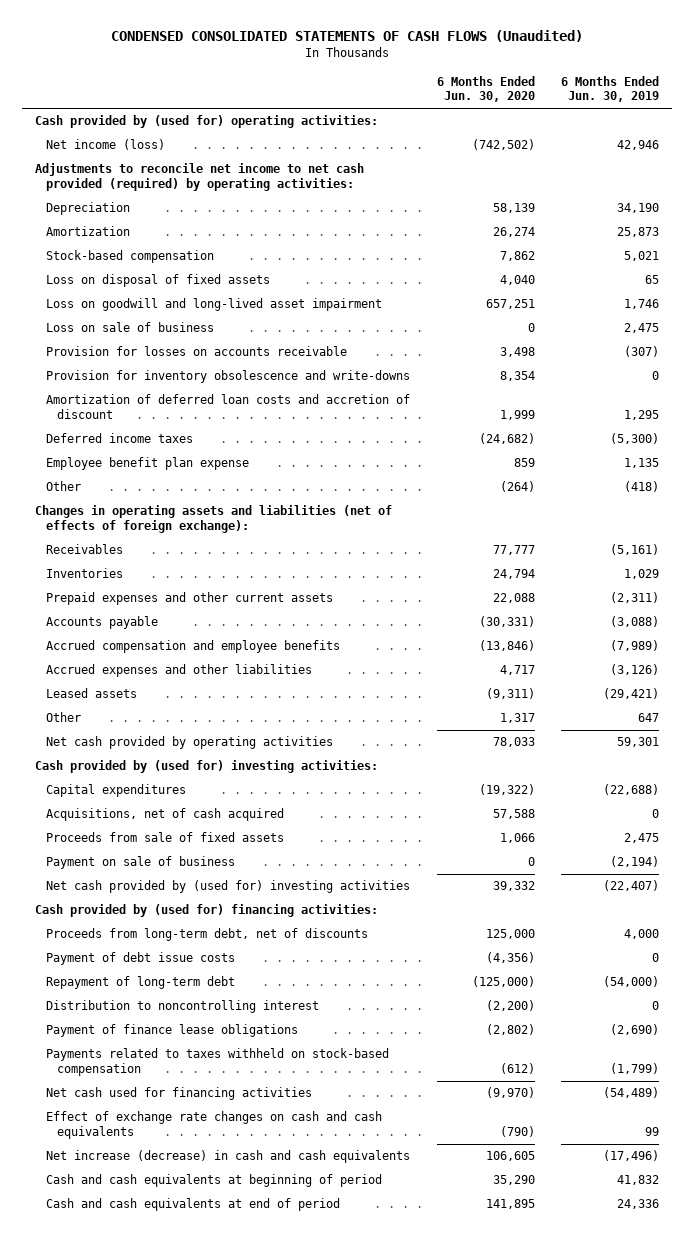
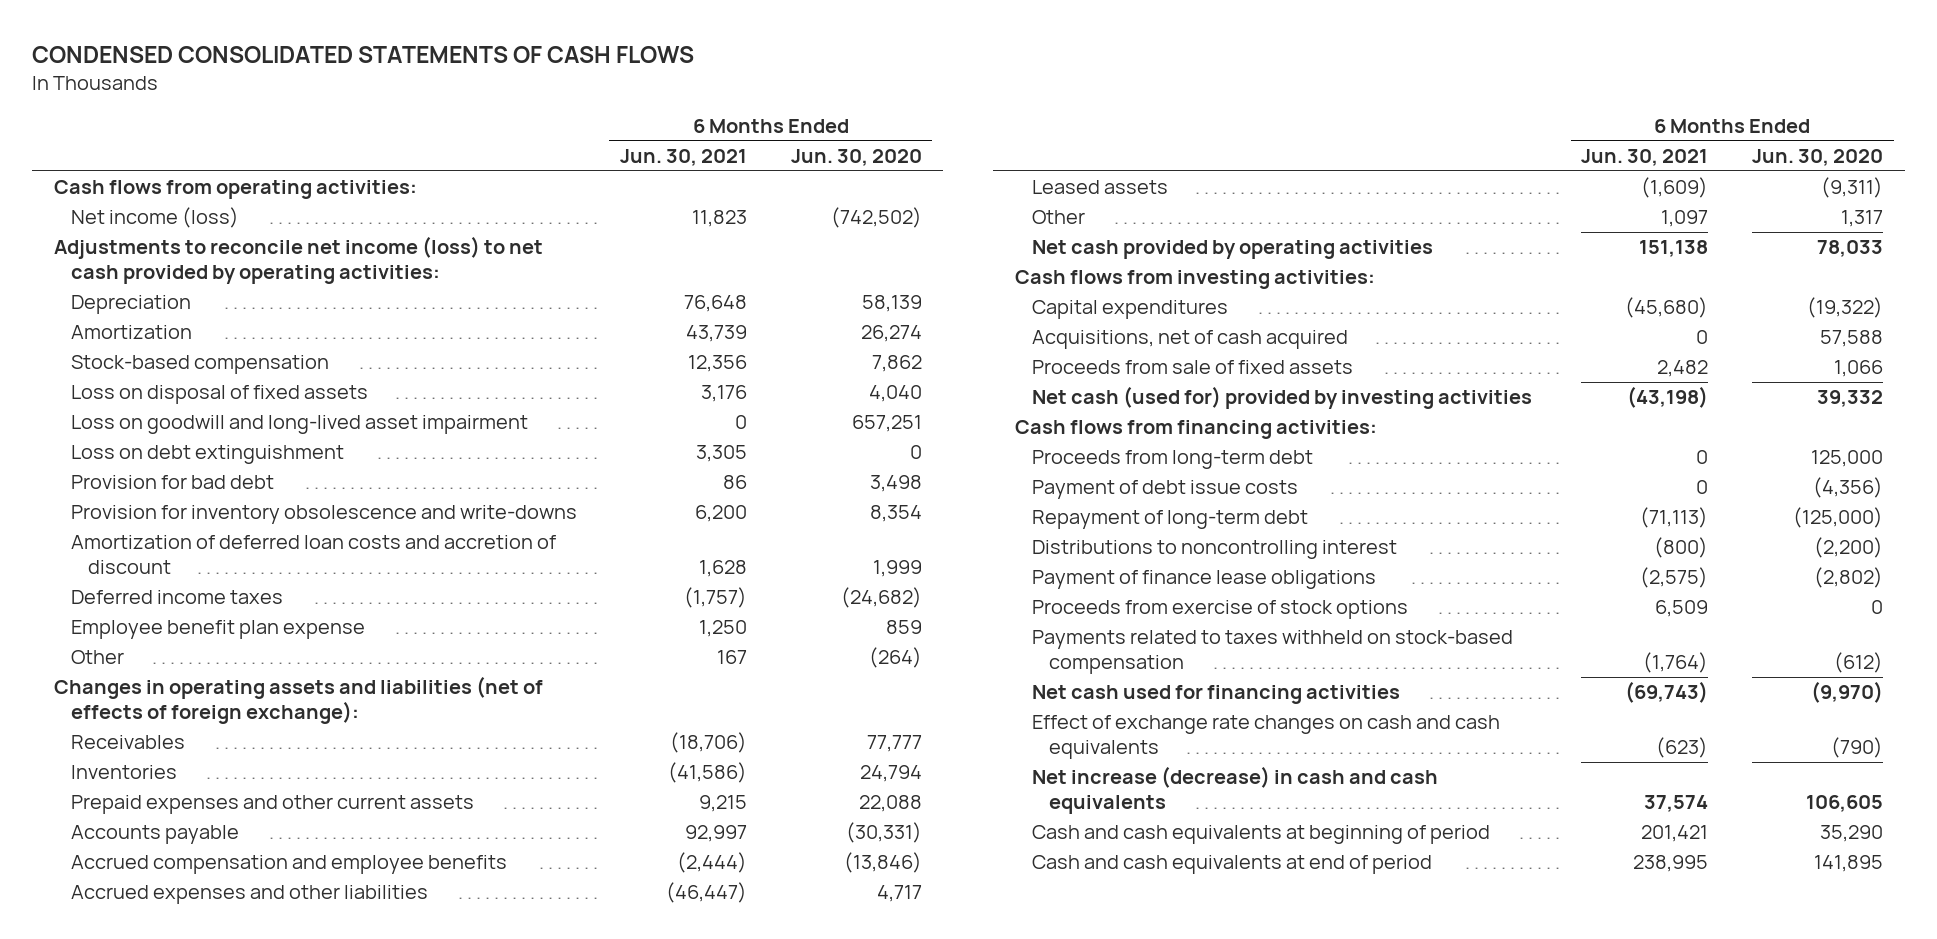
[111,30,584,43] CONDENSED CONSOLIDATED STATEMENTS OF CASH FLOWS (Unaudited) -> [32,46,695,64] CONDENSED CONSOLIDATED STATEMENTS OF CASH FLOWS
[560,75,659,103] 6 Months Ended Jun. 30, 2019 -> none
none -> [620,149,748,167] Jun. 30, 2021
[35,115,379,129] Cash provided by (used for) operating activities: -> [53,180,417,200] Cash flows from operating activities:
[35,163,365,192] Adjustments to reconcile net income to net cash provided (required) by operating activities: -> [53,236,543,285] Adjustments to reconcile net income (loss) to net cash provided by operating activities:
[46,322,215,333] Loss on sale of business -> none
none -> [70,445,344,465] Loss on debt extinguishment
[46,346,348,357] Provision for losses on accounts receivable -> [70,475,274,490] Provision for bad debt
[35,760,379,774] Cash provided by (used for) investing activities: -> [1015,270,1376,290] Cash flows from investing activities:
[46,856,236,870] Payment on sale of business -> none
[46,880,411,894] Net cash provided by (used for) investing activities -> [1032,386,1533,410] Net cash (used for) provided by investing activities
[35,904,379,918] Cash provided by (used for) financing activities: -> [1015,420,1378,440] Cash flows from financing activities:
[46,928,369,942] Proceeds from long-term debt, net of discounts -> [1032,450,1314,470] Proceeds from long-term debt
[46,1000,320,1014] Distribution to noncontrolling interest -> [1032,540,1398,560] Distributions to noncontrolling interest
none -> [1032,600,1409,620] Proceeds from exercise of stock options

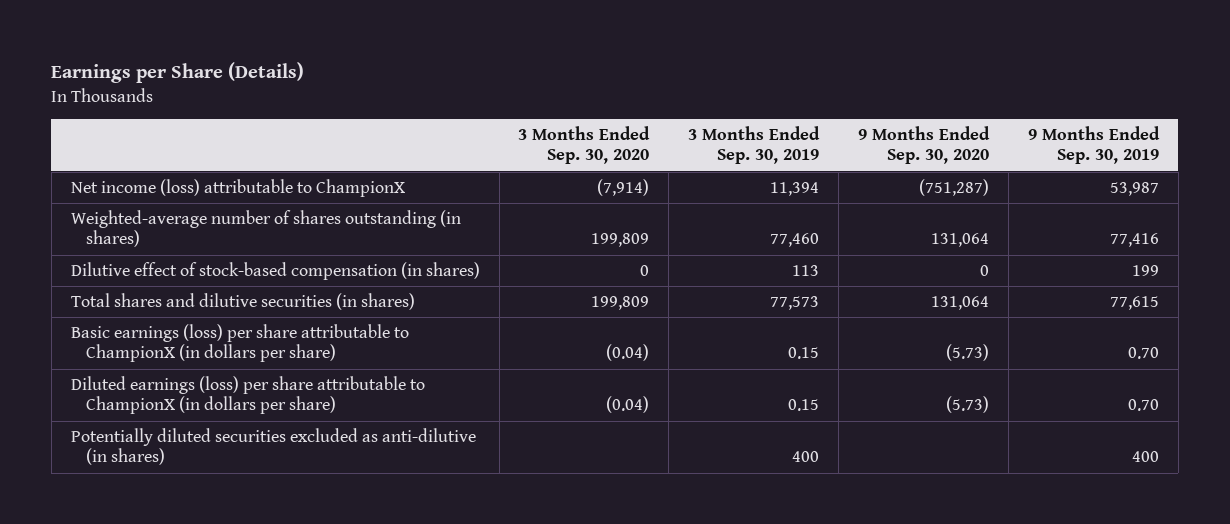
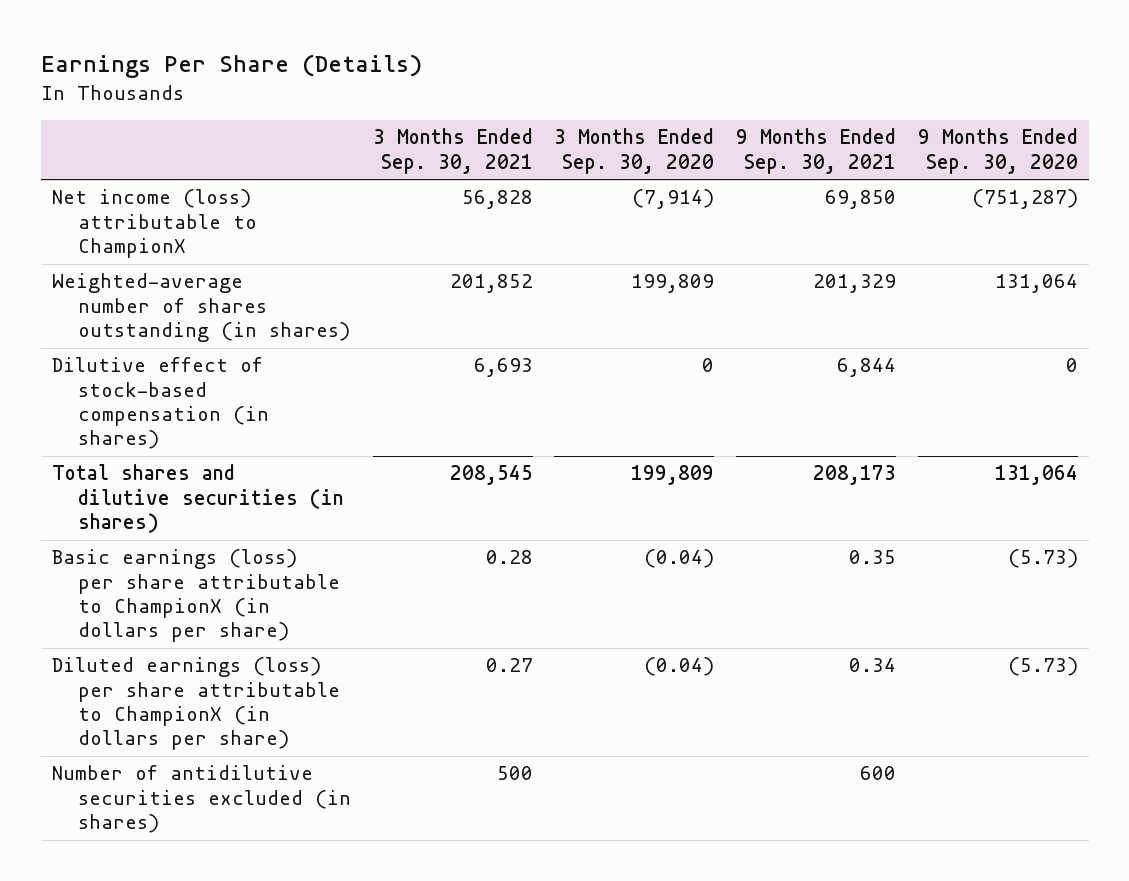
[51,62,305,84] Earnings per Share (Details) -> [40,54,422,79] Earnings Per Share (Details)
[688,125,821,165] 3 Months Ended Sep. 30, 2019 -> none
[1028,125,1161,165] 9 Months Ended Sep. 30, 2019 -> none
none -> [372,128,533,174] 3 Months Ended Sep. 30, 2021
none -> [736,128,897,174] 9 Months Ended Sep. 30, 2021
[70,428,476,466] Potentially diluted securities excluded as anti-dilutive (in shares) -> [51,765,351,834] Number of antidilutive securities excluded (in shares)

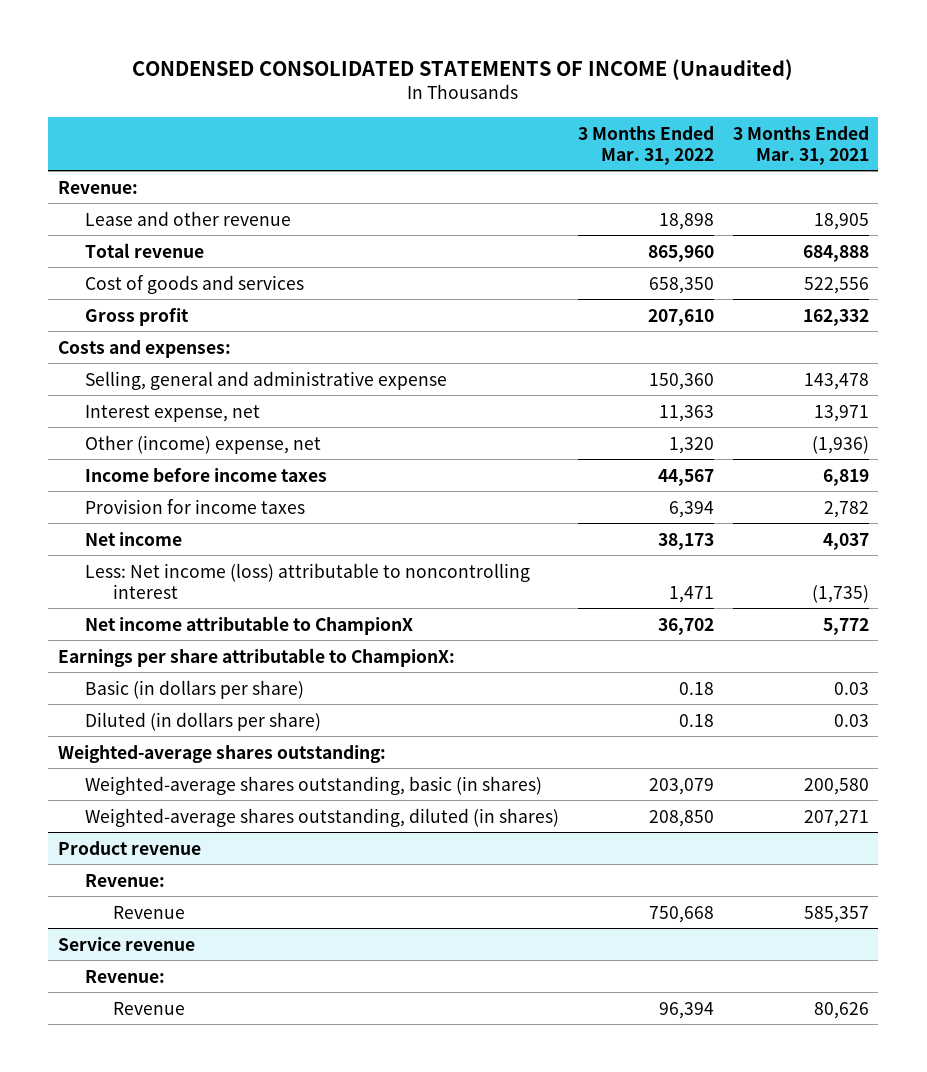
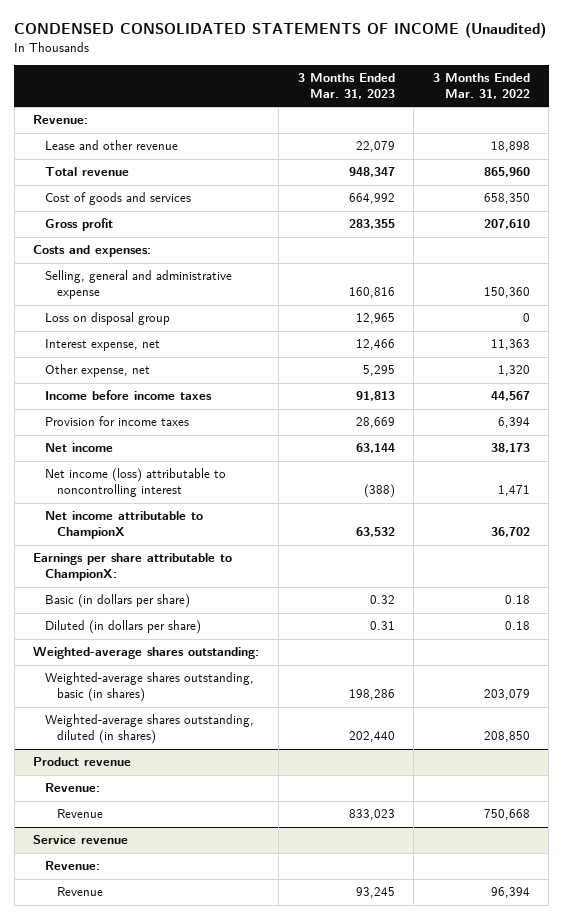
[732,125,869,165] 3 Months Ended Mar. 31, 2021 -> none
none -> [297,73,395,99] 3 Months Ended Mar. 31, 2023
none -> [45,312,171,326] Loss on disposal group
[85,434,322,454] Other (income) expense, net -> [45,364,151,378] Other expense, net
[85,562,531,599] Less: Net income (loss) attributable to noncontrolling interest -> [45,468,227,498] Net income (loss) attributable to noncontrolling interest

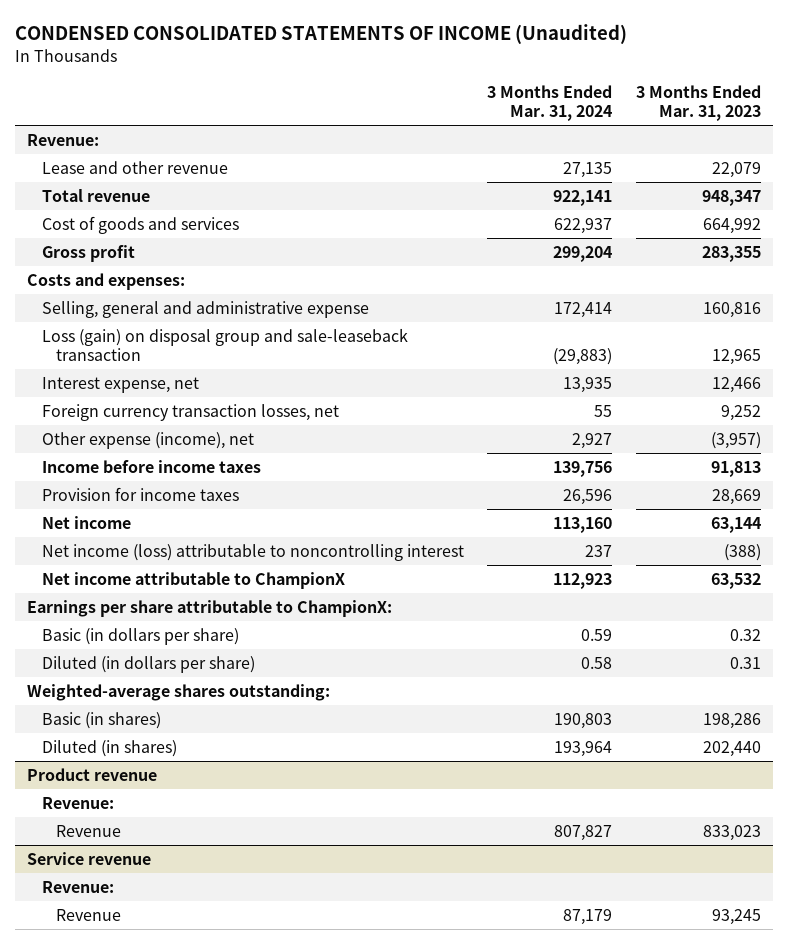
[432,73,530,99] 3 Months Ended Mar. 31, 2022 -> none
none -> [487,85,613,122] 3 Months Ended Mar. 31, 2024
[45,312,171,326] Loss on disposal group -> [41,327,408,361] Loss (gain) on disposal group and sale-leaseback transaction
none -> [41,403,339,421] Foreign currency transaction losses, net
[45,364,151,378] Other expense, net -> [41,431,254,449] Other expense (income), net
[362,365,395,377] 5,295 -> [711,431,762,449] (3,957)
[45,672,255,703] Weighted-average shares outstanding, basic (in shares) -> [41,711,161,729] Basic (in shares)
[45,714,255,745] Weighted-average shares outstanding, diluted (in shares) -> [41,739,177,757] Diluted (in shares)

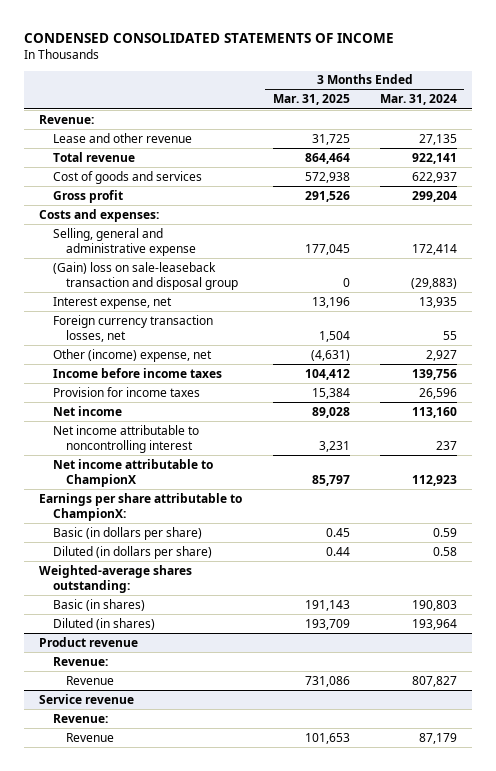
[15,24,628,45] CONDENSED CONSOLIDATED STATEMENTS OF INCOME (Unaudited) -> [24,32,395,43] CONDENSED CONSOLIDATED STATEMENTS OF INCOME
[636,85,762,122] 3 Months Ended Mar. 31, 2023 -> none
none -> [272,94,350,106] Mar. 31, 2025
[41,327,408,361] Loss (gain) on disposal group and sale-leaseback transaction -> [52,261,239,290] (Gain) loss on sale-leaseback transaction and disposal group
[41,431,254,449] Other expense (income), net -> [52,348,212,362] Other (income) expense, net
[41,543,464,561] Net income (loss) attributable to noncontrolling interest -> [52,424,199,453] Net income attributable to noncontrolling interest

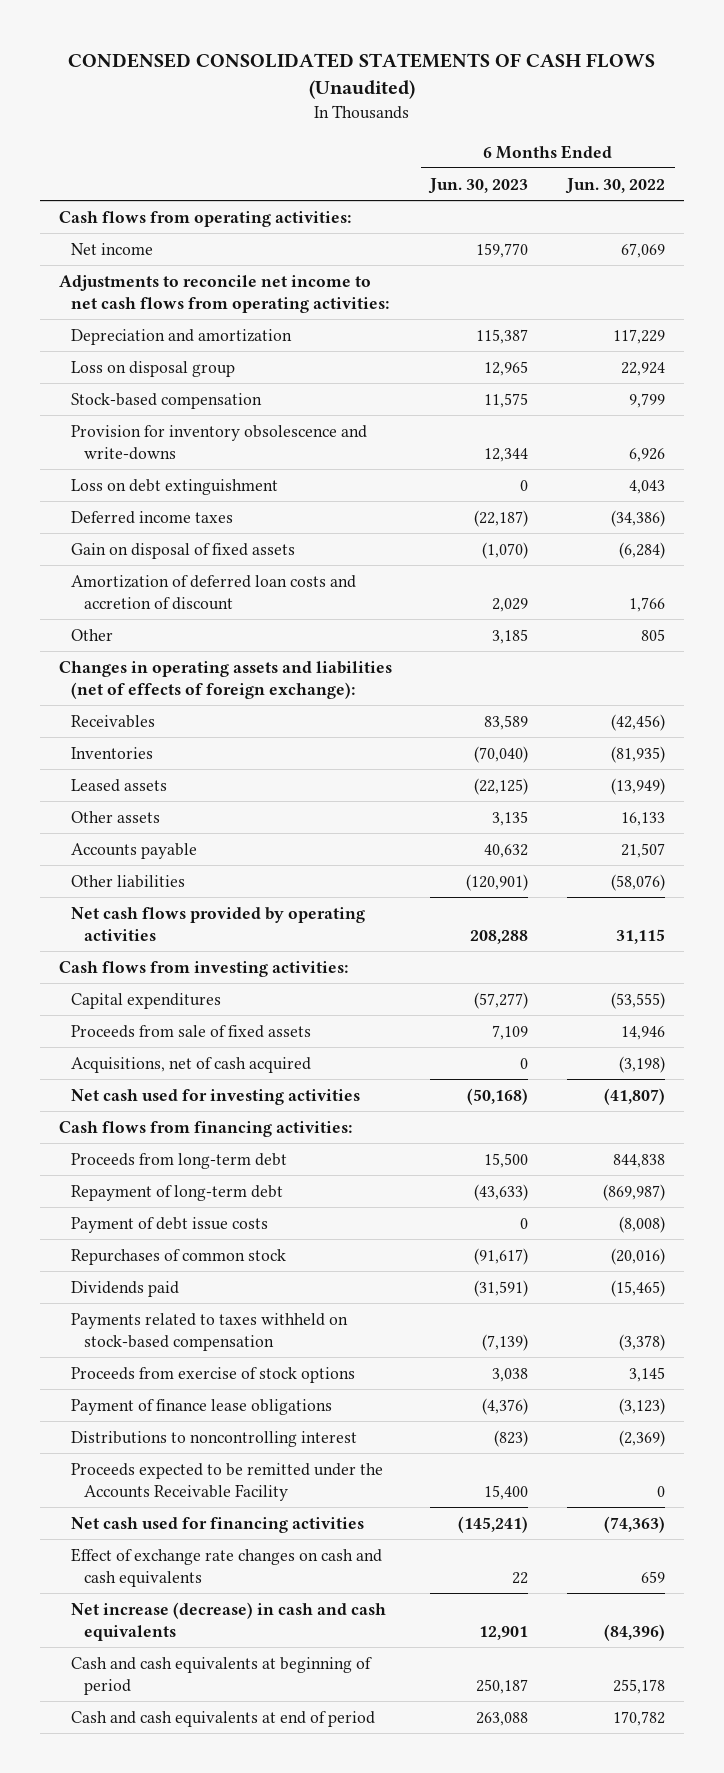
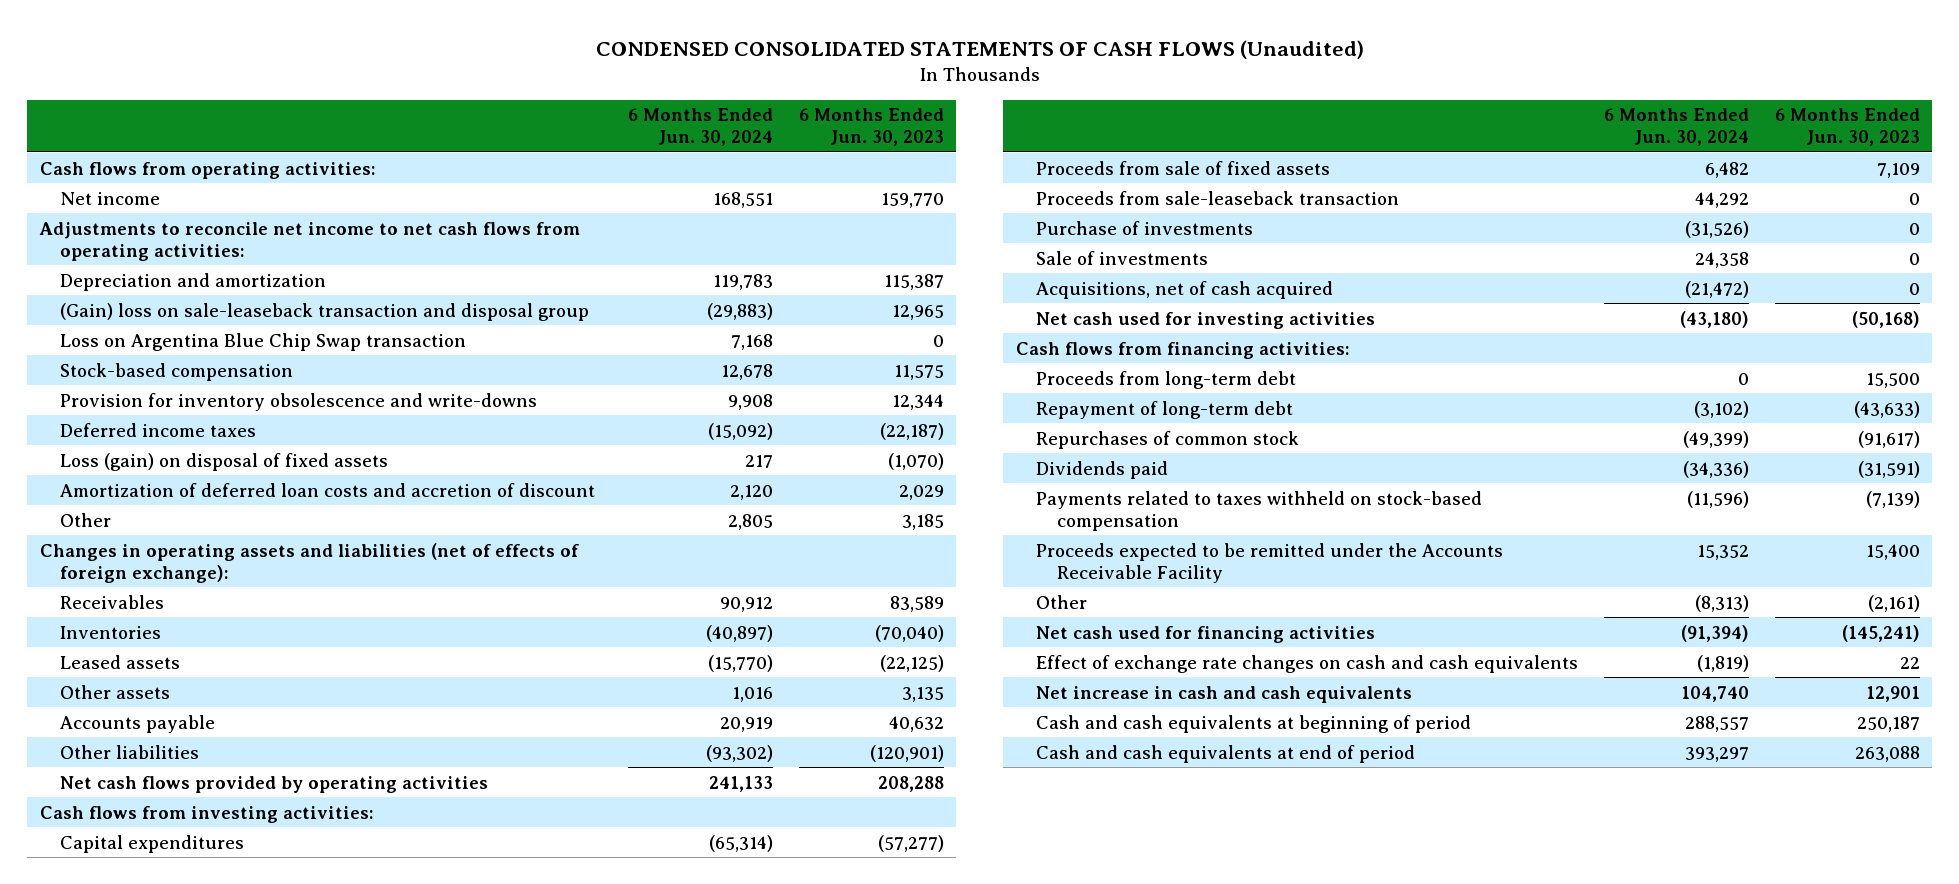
[564,177,665,194] Jun. 30, 2022 -> none
none -> [627,108,773,147] 6 Months Ended Jun. 30, 2024
[71,360,236,377] Loss on disposal group -> [60,302,590,321] (Gain) loss on sale-leaseback transaction and disposal group
none -> [60,332,467,351] Loss on Argentina Blue Chip Swap transaction
[71,478,279,495] Loss on debt extinguishment -> none
[71,542,296,559] Gain on disposal of fixed assets -> [60,452,389,471] Loss (gain) on disposal of fixed assets
none -> [1036,190,1400,205] Proceeds from sale-leaseback transaction
none -> [1036,220,1254,235] Purchase of investments
none -> [1036,250,1209,265] Sale of investments
[71,1216,269,1233] Payment of debt issue costs -> none
[71,1366,356,1383] Proceeds from exercise of stock options -> none
[71,1398,333,1415] Payment of finance lease obligations -> none
[71,1430,358,1447] Distributions to noncontrolling interest -> none
none -> [1036,594,1088,609] Other
[71,1601,387,1641] Net increase (decrease) in cash and cash equivalents -> [1036,685,1413,703] Net increase in cash and cash equivalents

